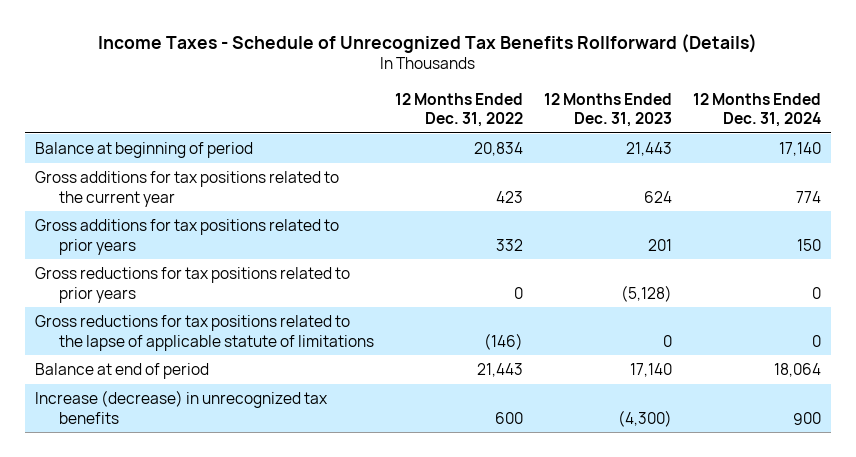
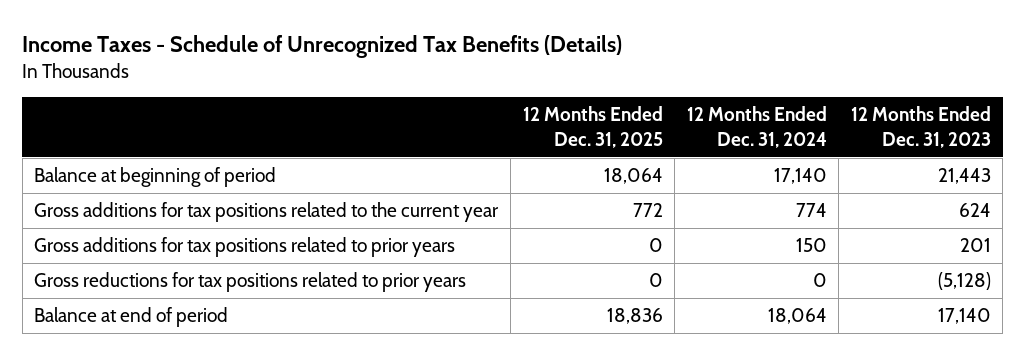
[97,33,757,53] Income Taxes - Schedule of Unrecognized Tax Benefits Rollforward (Details) -> [22,35,623,59] Income Taxes - Schedule of Unrecognized Tax Benefits (Details)
[395,92,524,128] 12 Months Ended Dec. 31, 2022 -> none
none -> [522,106,663,148] 12 Months Ended Dec. 31, 2025
[35,314,375,351] Gross reductions for tax positions related to the lapse of applicable statute of limitations -> none
[35,389,329,424] Increase (decrease) in unrecognized tax benefits -> none

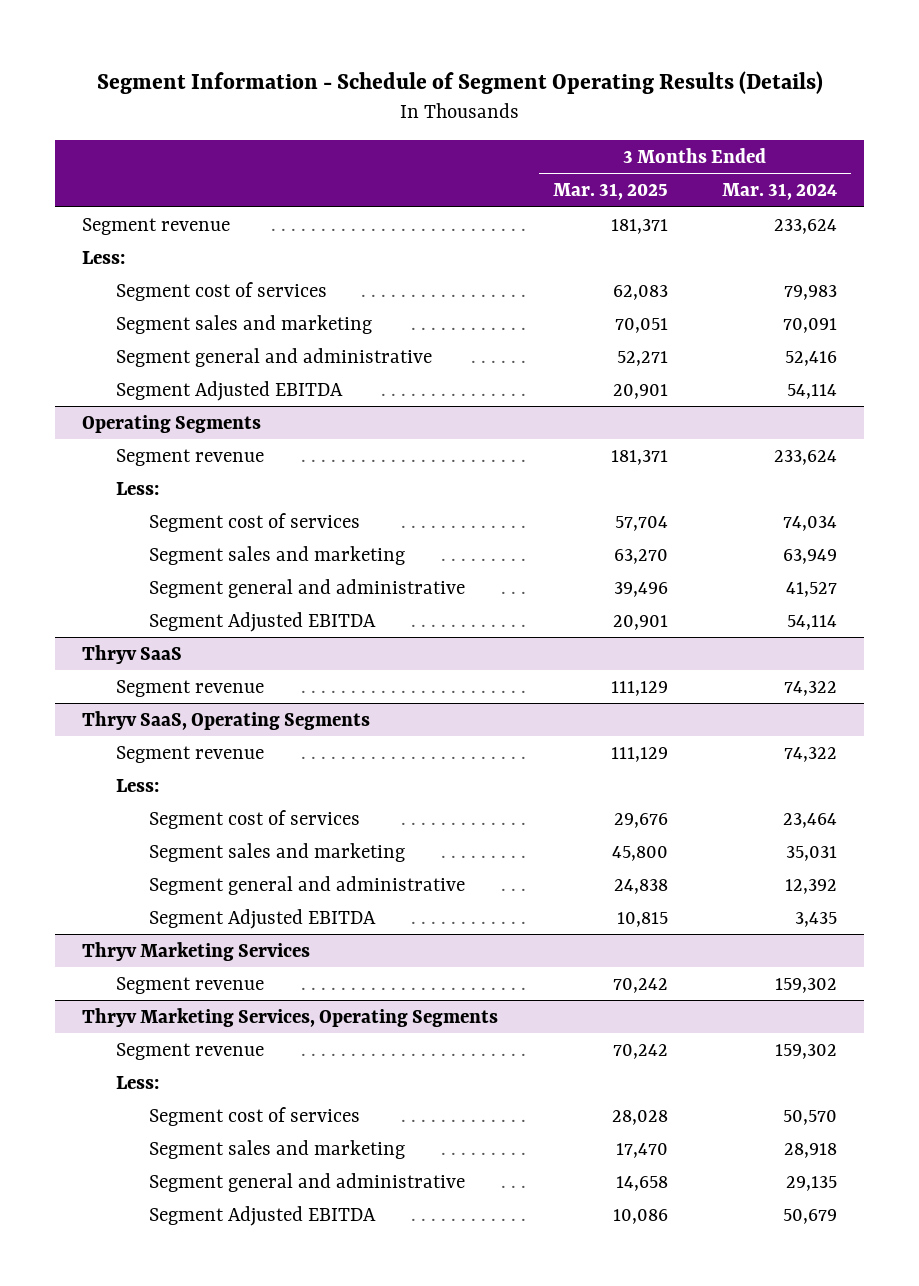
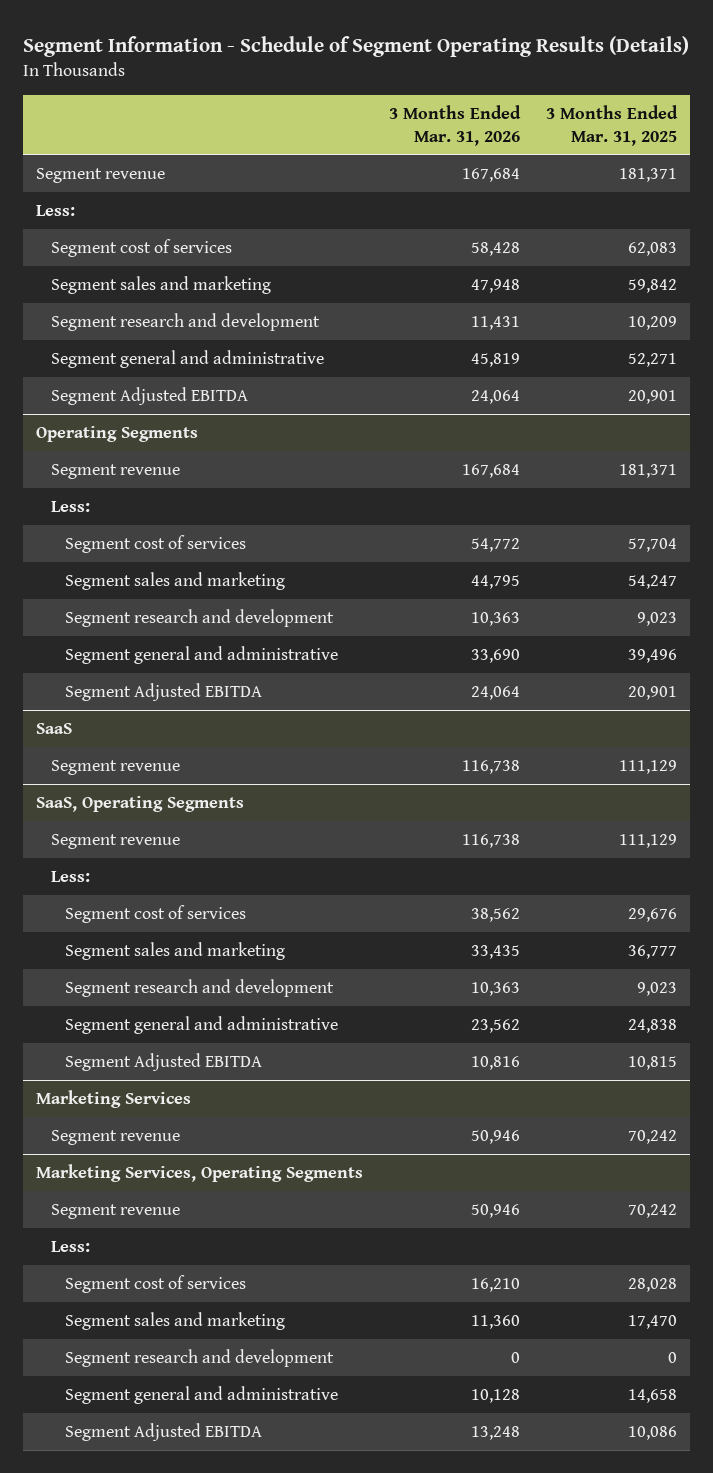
[722,183,838,201] Mar. 31, 2024 -> none
none -> [389,104,522,146] 3 Months Ended Mar. 31, 2026
[614,317,668,333] 70,051 -> [627,278,677,293] 59,842
none -> [50,312,320,331] Segment research and development
[613,548,668,564] 63,270 -> [627,574,677,589] 54,247
none -> [65,608,335,627] Segment research and development
[82,644,183,664] Thryv SaaS -> [36,722,73,734] SaaS
[82,710,371,730] Thryv SaaS, Operating Segments -> [36,795,245,812] SaaS, Operating Segments
[611,845,668,861] 45,800 -> [627,944,677,959] 36,777
none -> [65,978,335,997] Segment research and development
[82,941,311,961] Thryv Marketing Services -> [36,1089,192,1108] Marketing Services
[82,1007,499,1027] Thryv Marketing Services, Operating Segments -> [36,1163,364,1182] Marketing Services, Operating Segments
none -> [65,1348,335,1367] Segment research and development

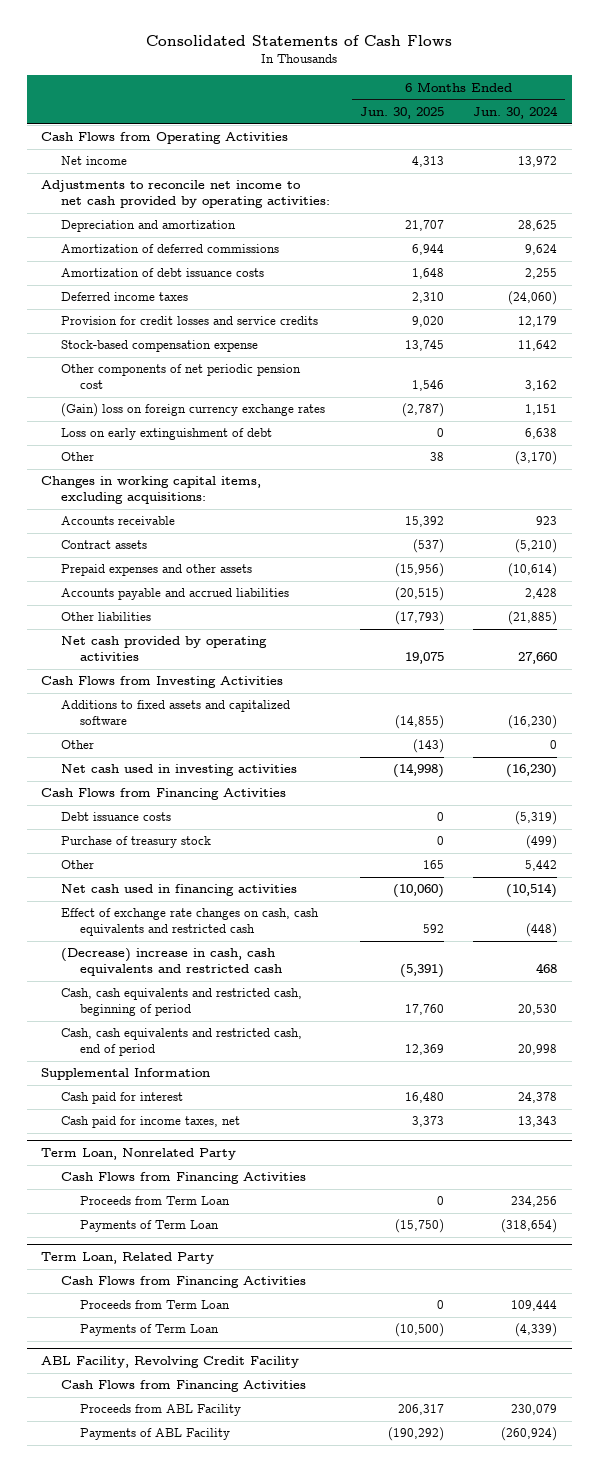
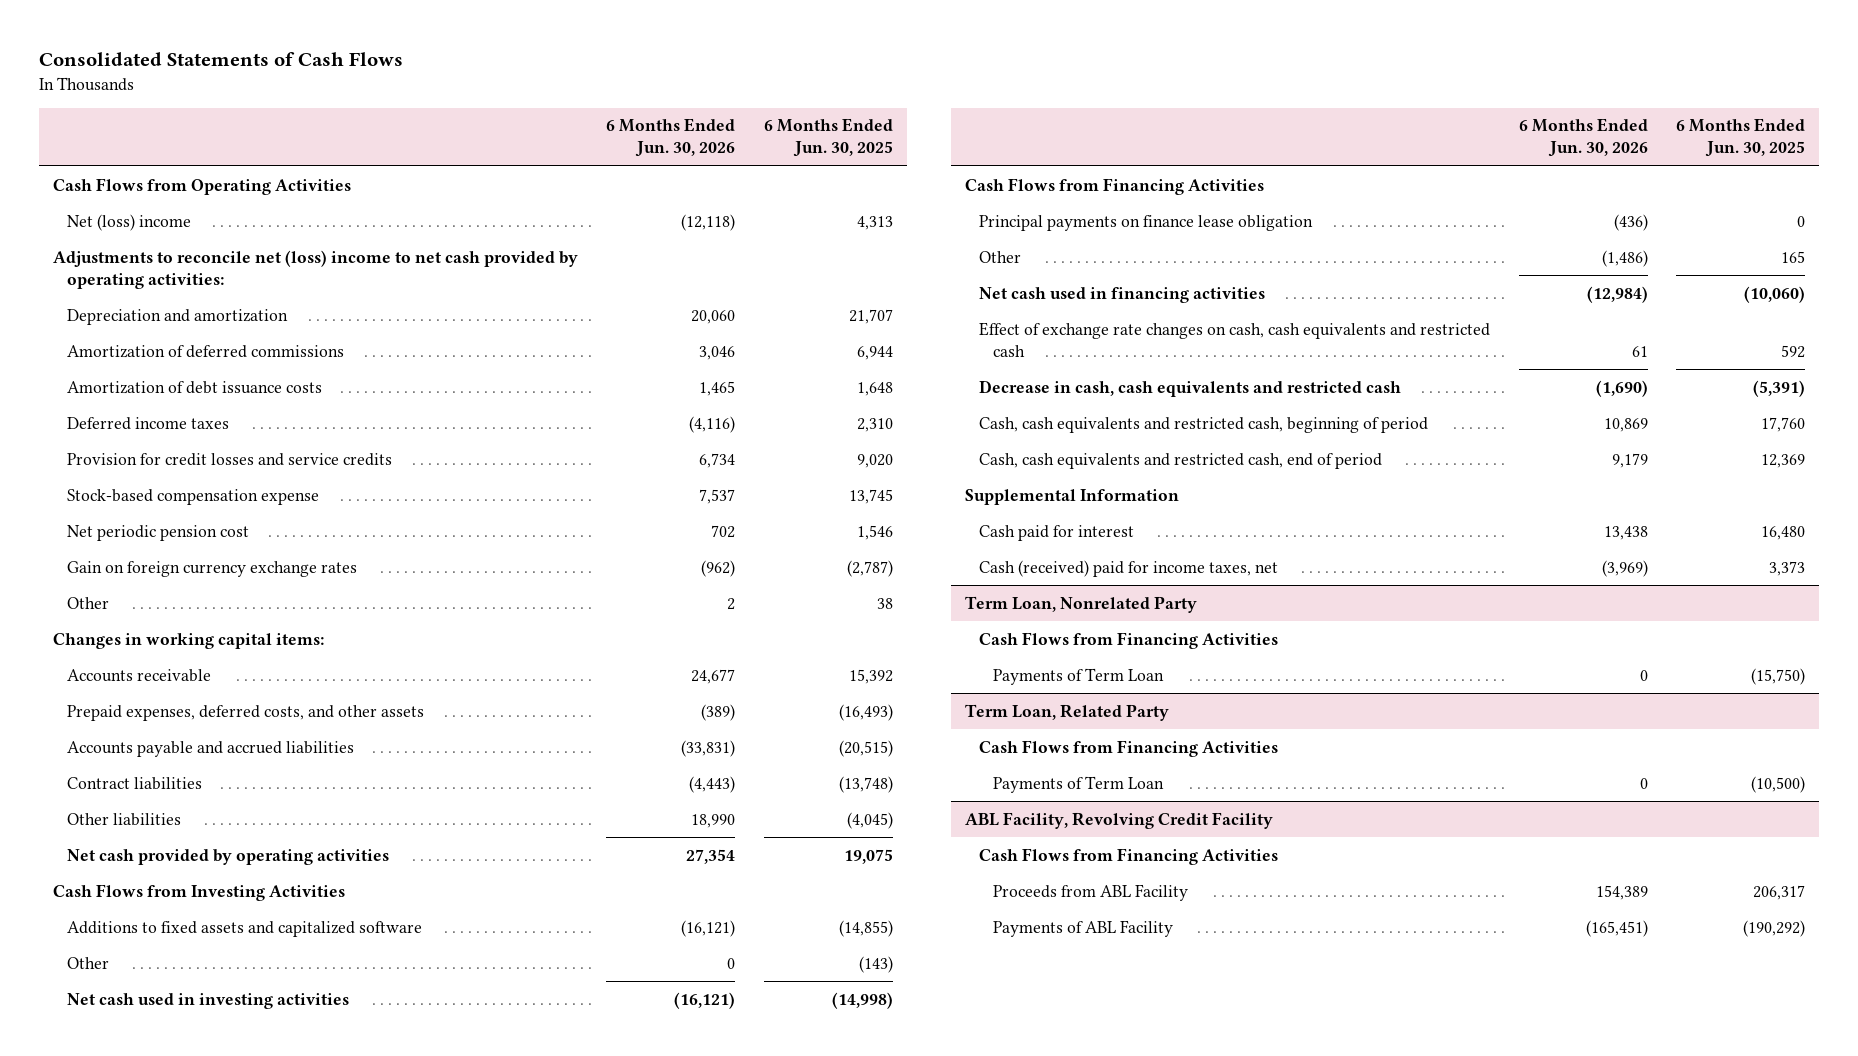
[473,105,559,119] Jun. 30, 2024 -> none
none -> [606,118,736,158] 6 Months Ended Jun. 30, 2026
[60,156,127,166] Net income -> [66,213,191,231] Net (loss) income
[41,180,330,208] Adjustments to reconcile net income to net cash provided by operating activities: -> [52,249,578,289] Adjustments to reconcile net (loss) income to net cash provided by operating activities:
[60,428,272,441] Loss on early extinguishment of debt -> none
[60,364,301,389] Other components of net periodic pension cost -> [66,524,249,541] Net periodic pension cost
[60,403,325,418] (Gain) loss on foreign currency exchange rates -> [66,560,357,577] Gain on foreign currency exchange rates
[41,476,262,504] Changes in working capital items, excluding acquisitions: -> [52,632,324,649] Changes in working capital items:
[60,540,147,550] Contract assets -> none
[60,564,252,577] Prepaid expenses and other assets -> [66,704,424,721] Prepaid expenses, deferred costs, and other assets
[394,563,444,578] (15,956) -> [838,703,893,721] (16,493)
none -> [66,776,202,790] Contract liabilities
[394,611,444,626] (17,793) -> [846,811,893,829] (4,045)
[60,812,171,822] Debt issuance costs -> none
[60,836,211,849] Purchase of treasury stock -> none
none -> [979,214,1314,231] Principal payments on finance lease obligation
[60,948,283,976] (Decrease) increase in cash, cash equivalents and restricted cash -> [979,379,1402,397] Decrease in cash, cash equivalents and restricted cash
[60,1116,240,1129] Cash paid for income taxes, net -> [979,559,1279,577] Cash (received) paid for income taxes, net
[80,1196,231,1206] Proceeds from Term Loan -> none
[80,1300,231,1310] Proceeds from Term Loan -> none

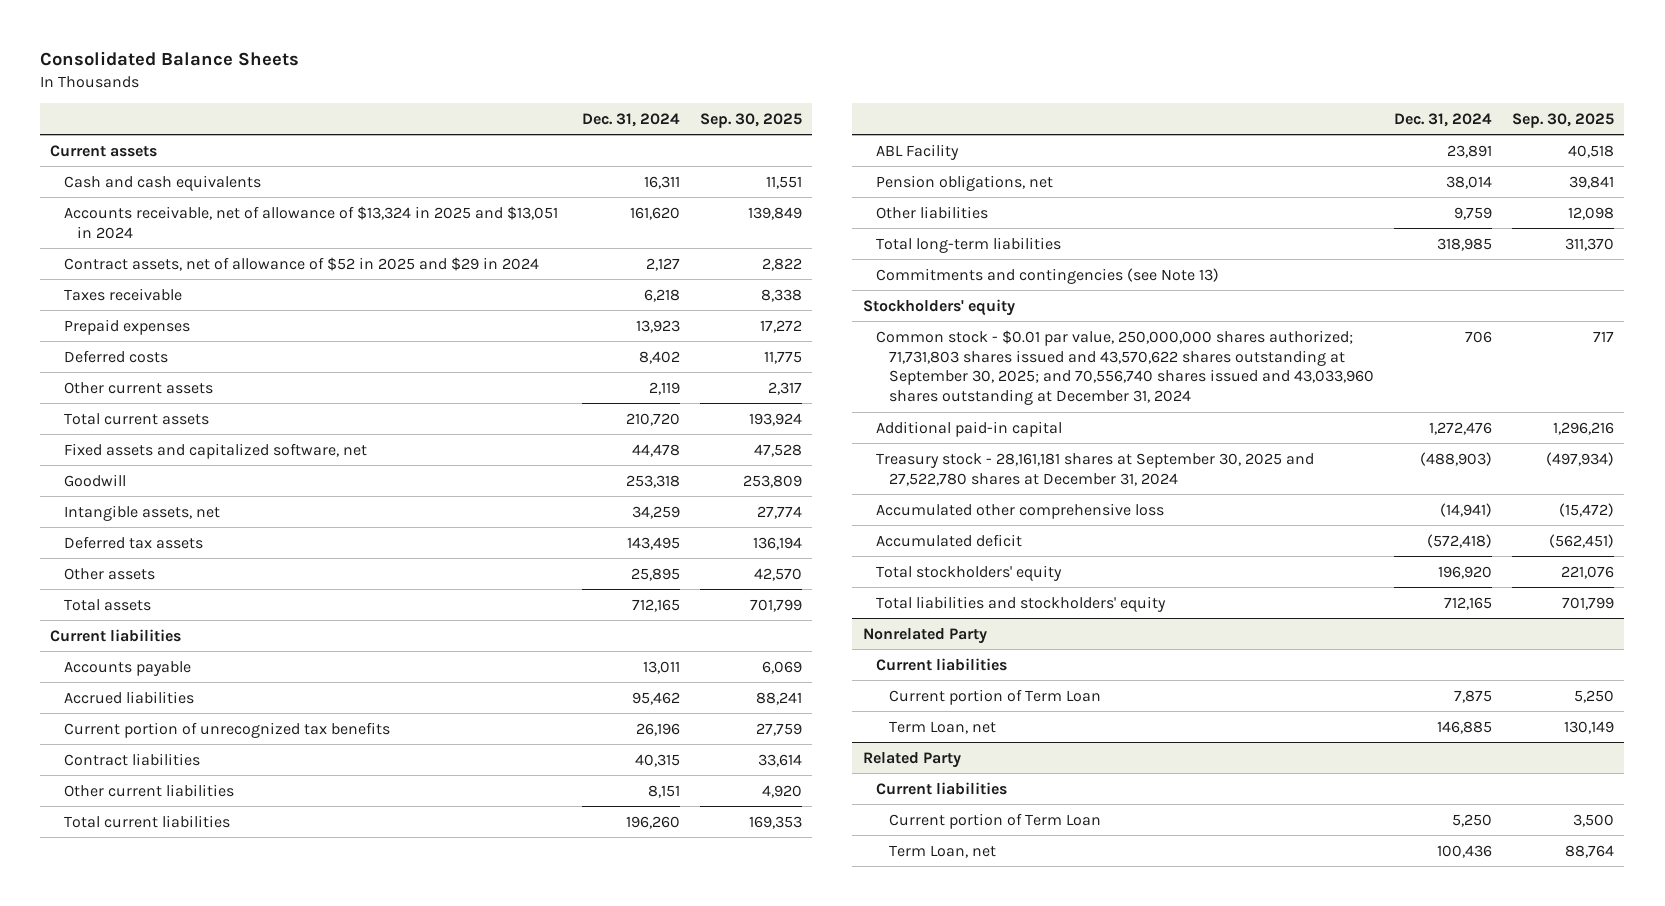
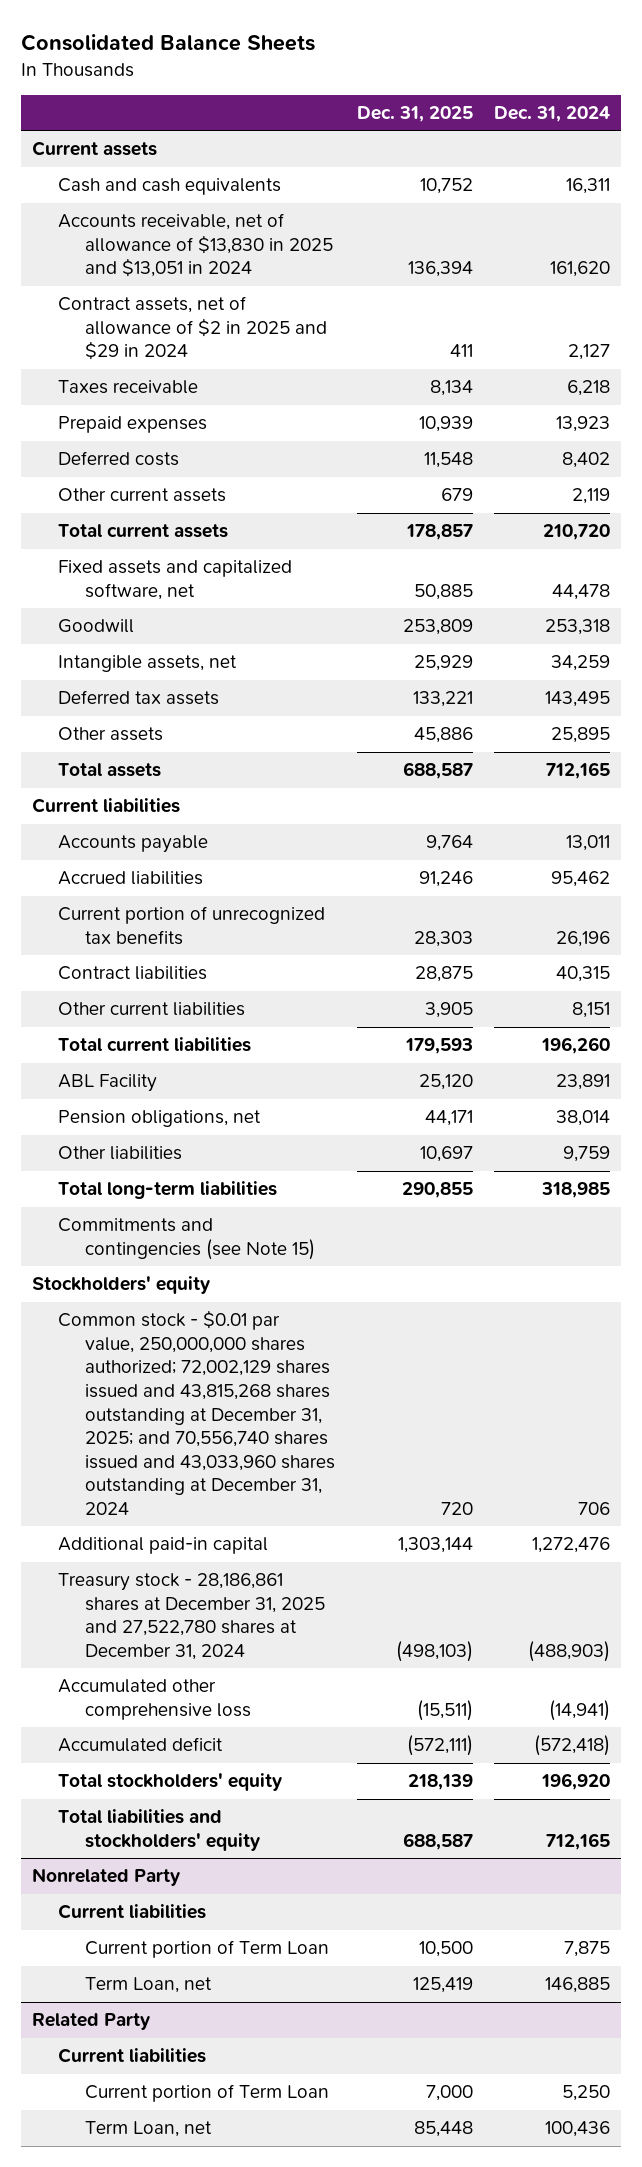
[700,112,803,128] Sep. 30, 2025 -> none
none -> [356,106,473,123] Dec. 31, 2025
[63,205,558,239] Accounts receivable, net of allowance of $13,324 in 2025 and $13,051 in 2024 -> [58,213,334,278] Accounts receivable, net of allowance of $13,830 in 2025 and $13,051 in 2024
[63,256,539,271] Contract assets, net of allowance of $52 in 2025 and $29 in 2024 -> [58,296,328,361] Contract assets, net of allowance of $2 in 2025 and $29 in 2024
[875,267,1219,284] Commitments and contingencies (see Note 13) -> [58,1218,316,1260] Commitments and contingencies (see Note 15)
[875,329,1374,406] Common stock - $0.01 par value, 250,000,000 shares authorized; 71,731,803 shares issued and 43,570,622 shares outstanding at September 30, 2025; and 70,556,740 shares issued and 43,033,960 shares outstanding at December 31, 2024 -> [58,1310,336,1516] Common stock - $0.01 par value, 250,000,000 shares authorized; 72,002,129 shares issued and 43,815,268 shares outstanding at December 31, 2025; and 70,556,740 shares issued and 43,033,960 shares outstanding at December 31, 2024
[875,452,1314,486] Treasury stock - 28,161,181 shares at September 30, 2025 and 27,522,780 shares at December 31, 2024 -> [58,1573,326,1661] Treasury stock - 28,186,861 shares at December 31, 2025 and 27,522,780 shares at December 31, 2024

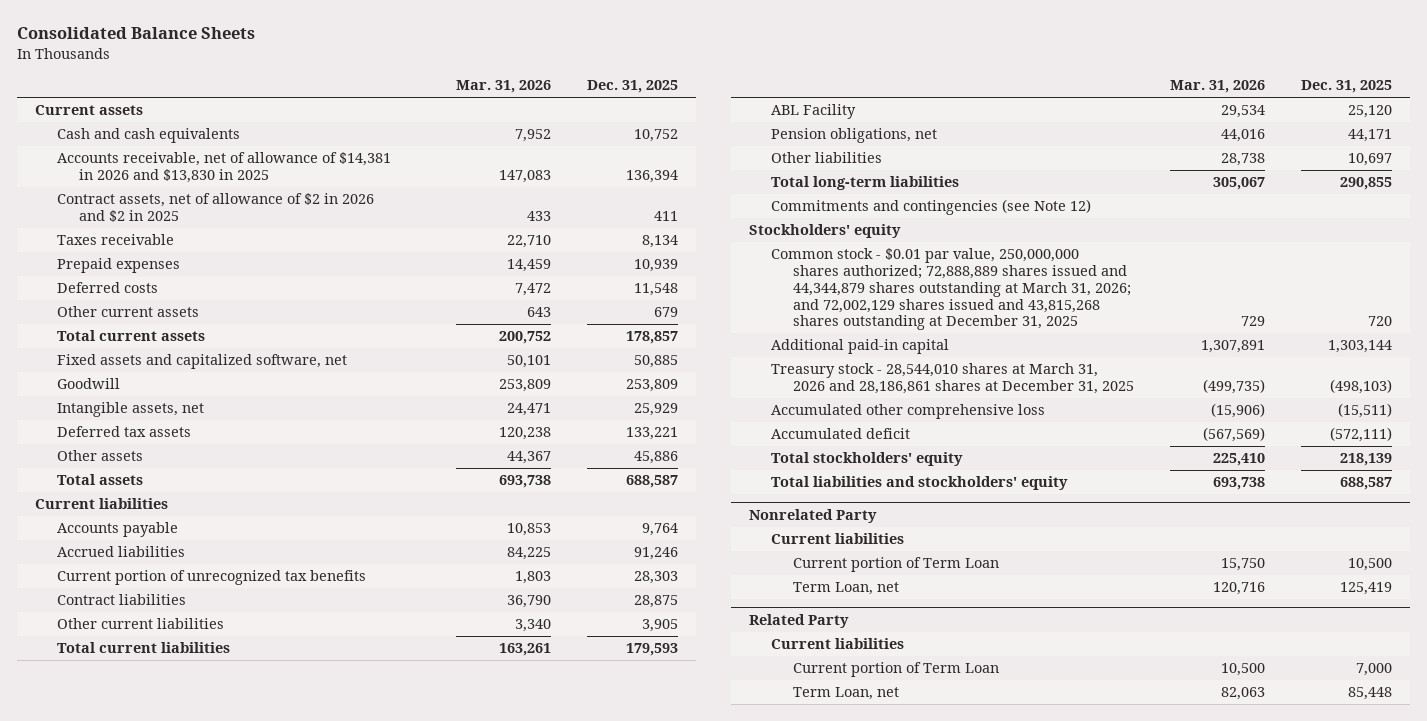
[493,106,610,123] Dec. 31, 2024 -> none
none -> [455,80,551,94] Mar. 31, 2026
[58,213,334,278] Accounts receivable, net of allowance of $13,830 in 2025 and $13,051 in 2024 -> [56,152,391,184] Accounts receivable, net of allowance of $14,381 in 2026 and $13,830 in 2025
[58,296,328,361] Contract assets, net of allowance of $2 in 2025 and $29 in 2024 -> [56,193,374,223] Contract assets, net of allowance of $2 in 2026 and $2 in 2025
[58,1218,316,1260] Commitments and contingencies (see Note 15) -> [771,199,1092,216] Commitments and contingencies (see Note 12)
[58,1310,336,1516] Common stock - $0.01 par value, 250,000,000 shares authorized; 72,002,129 shares issued and 43,815,268 shares outstanding at December 31, 2025; and 70,556,740 shares issued and 43,033,960 shares outstanding at December 31, 2024 -> [771,248,1132,331] Common stock - $0.01 par value, 250,000,000 shares authorized; 72,888,889 shares issued and 44,344,879 shares outstanding at March 31, 2026; and 72,002,129 shares issued and 43,815,268 shares outstanding at December 31, 2025
[58,1573,326,1661] Treasury stock - 28,186,861 shares at December 31, 2025 and 27,522,780 shares at December 31, 2024 -> [771,363,1135,395] Treasury stock - 28,544,010 shares at March 31, 2026 and 28,186,861 shares at December 31, 2025

